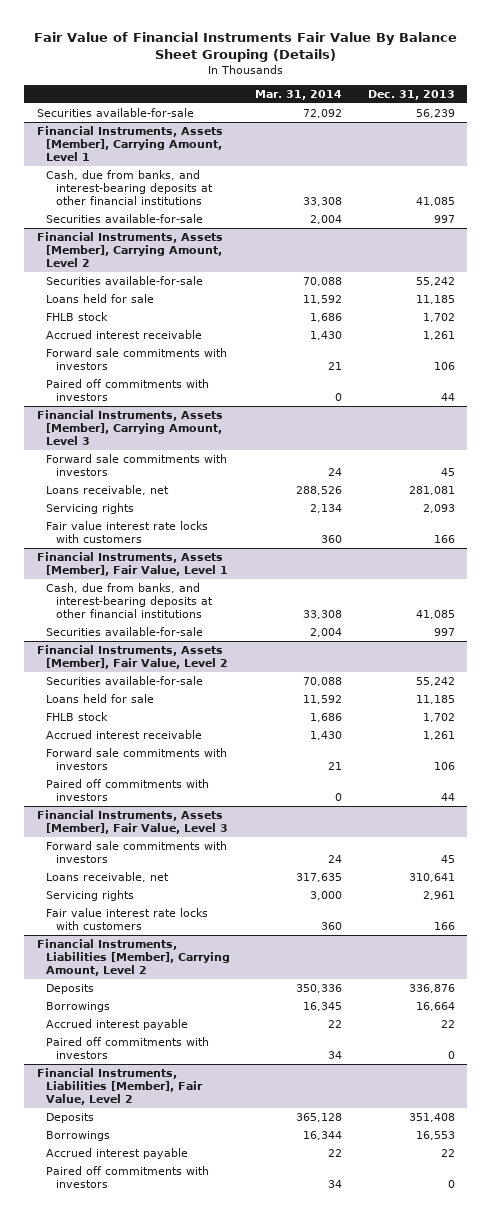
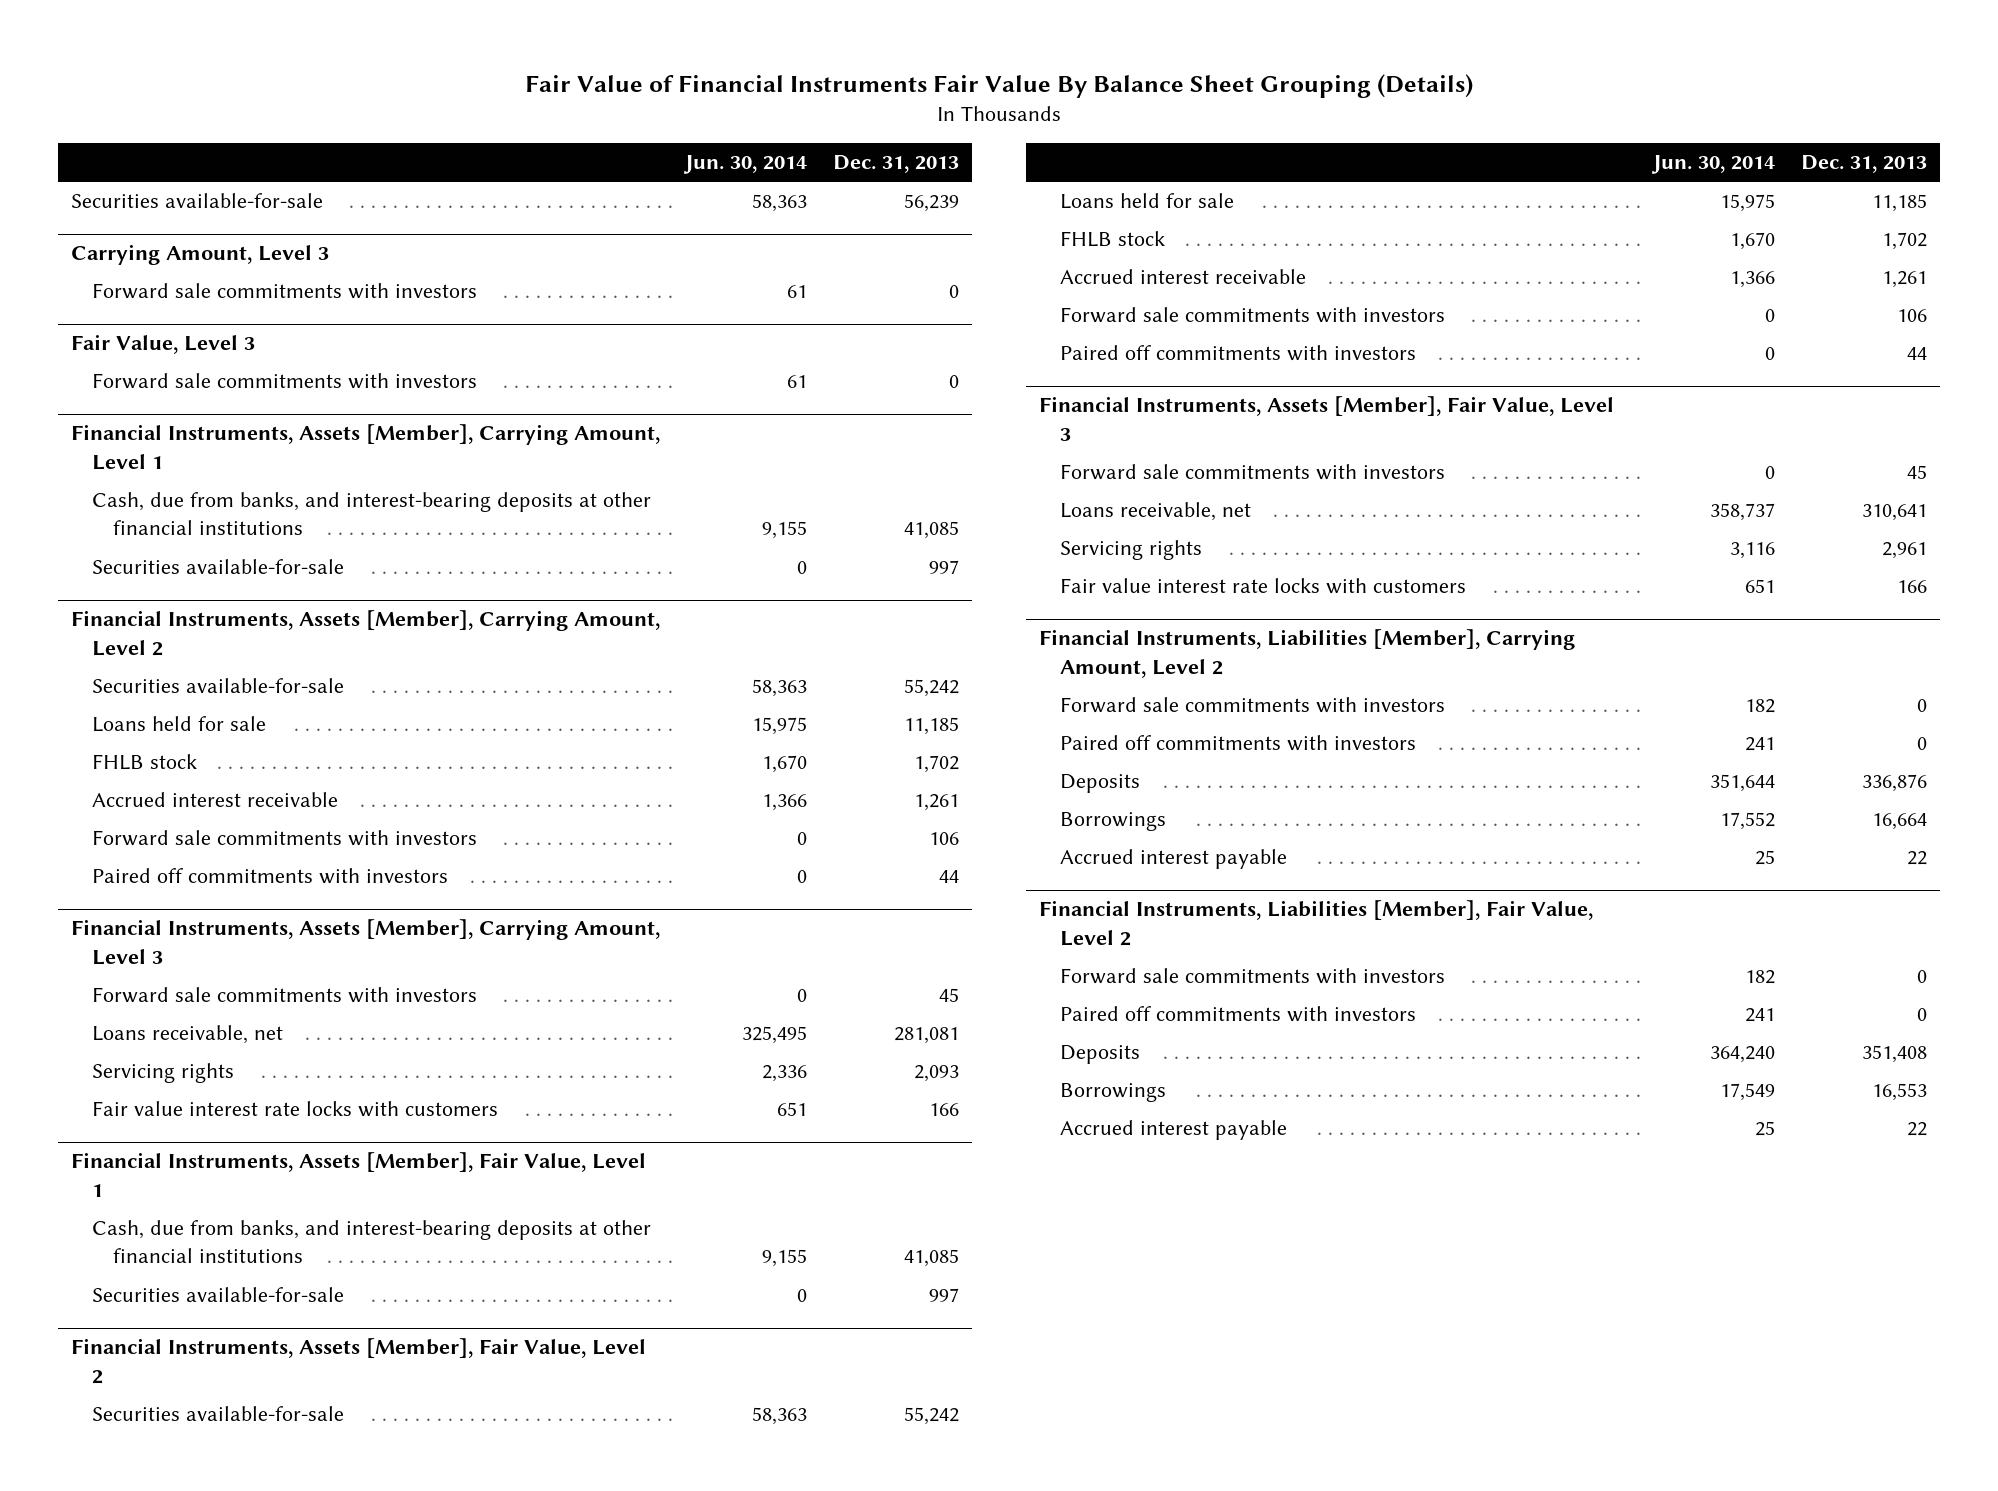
[255,89,343,100] Mar. 31, 2014 -> none
none -> [683,155,808,175] Jun. 30, 2014
none -> [70,244,329,266] Carrying Amount, Level 3
none -> [92,283,478,300] Forward sale commitments with investors
none -> [70,334,255,355] Fair Value, Level 3
none -> [92,373,478,390] Forward sale commitments with investors
none -> [1060,697,1446,714] Forward sale commitments with investors
[46,1037,210,1060] Paired off commitments with investors -> [1060,735,1417,752] Paired off commitments with investors
none -> [1060,968,1446,985] Forward sale commitments with investors
[46,1166,210,1189] Paired off commitments with investors -> [1060,1006,1417,1023] Paired off commitments with investors

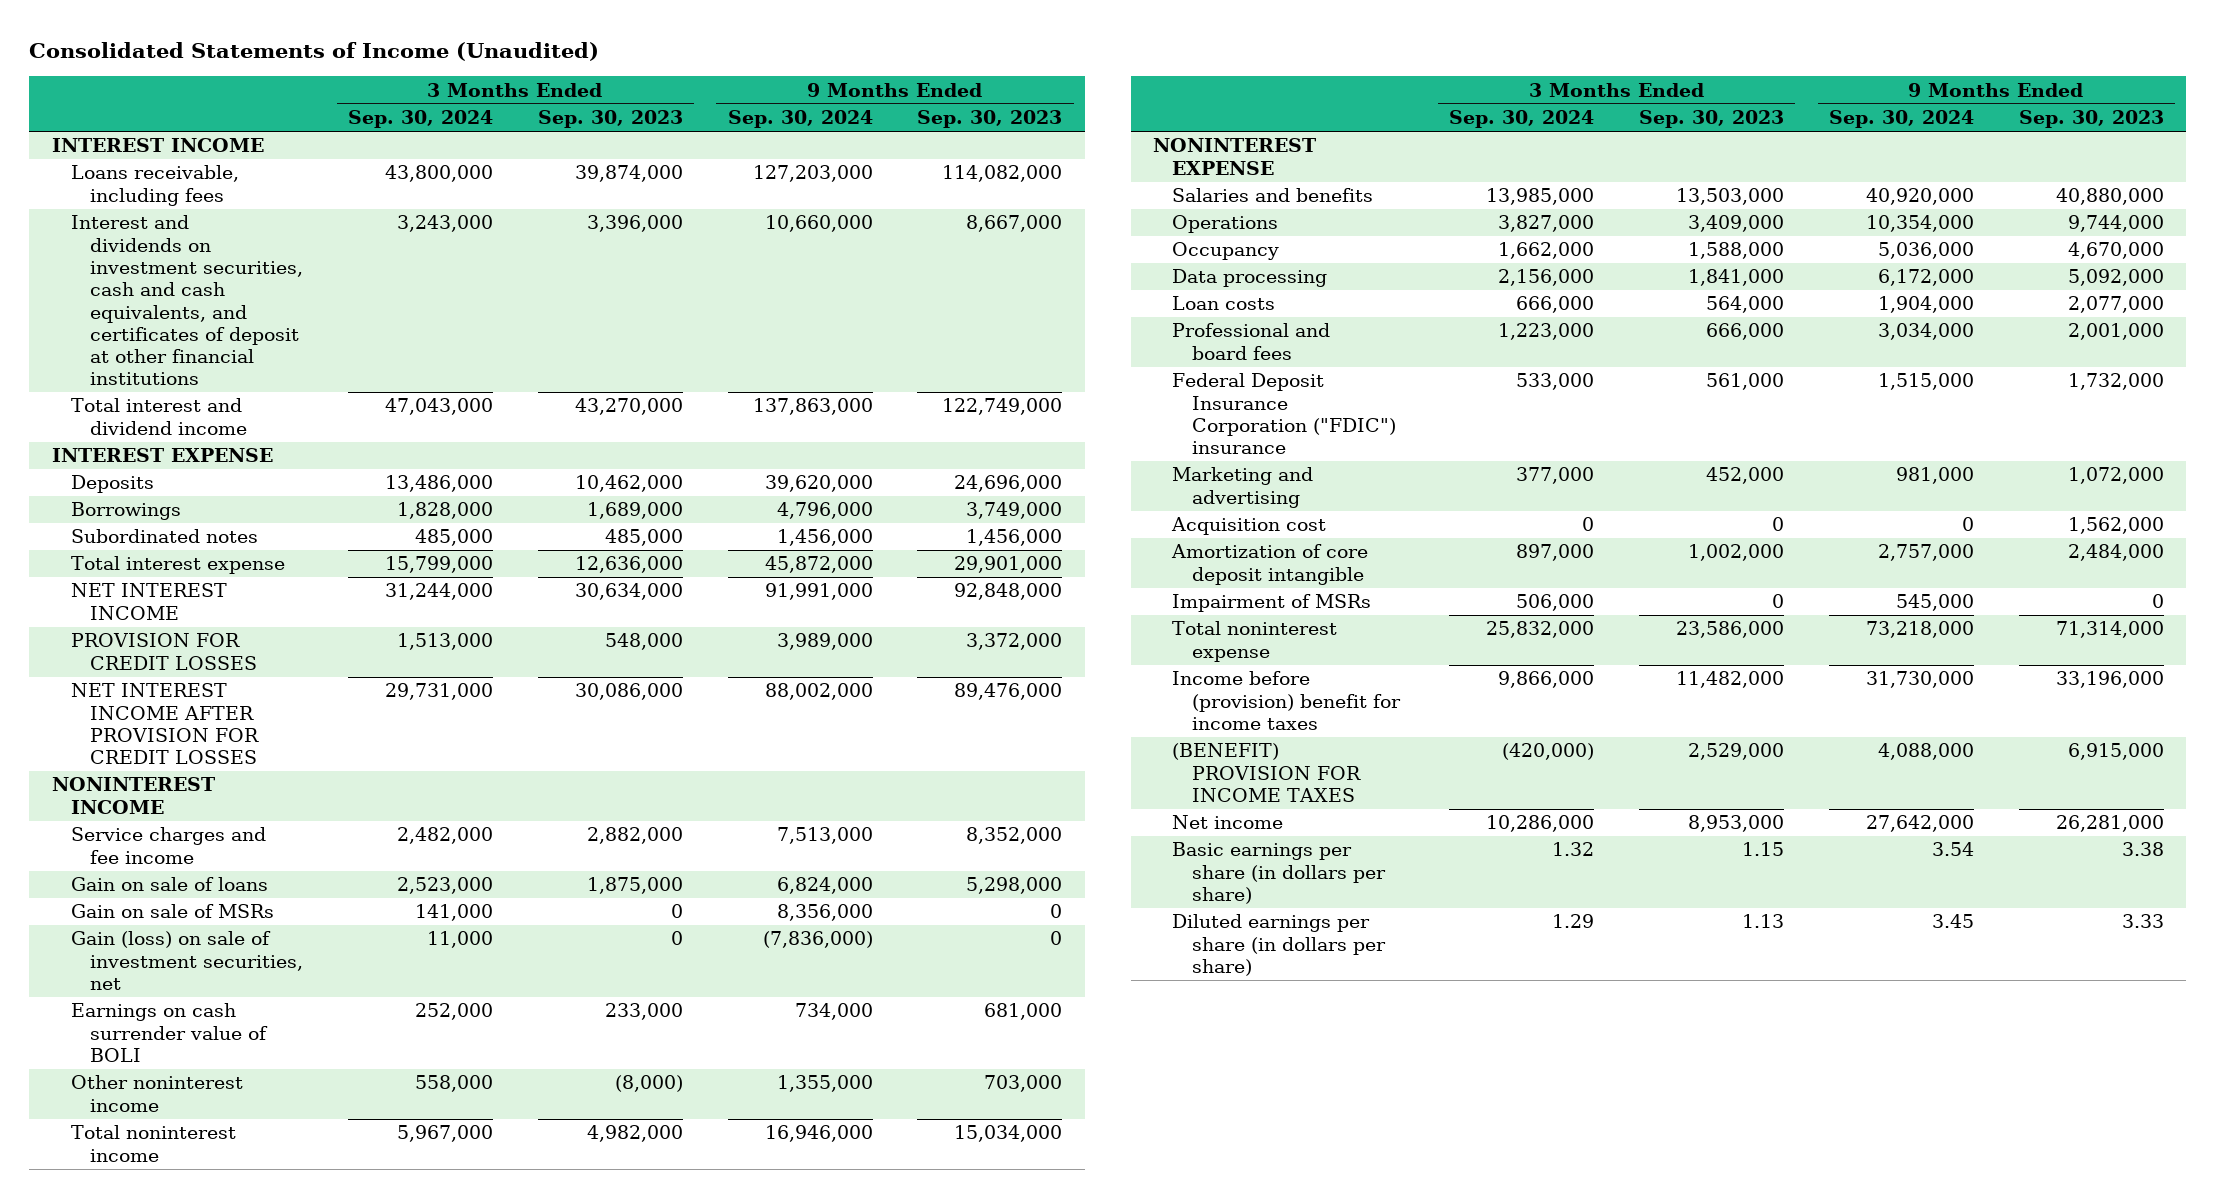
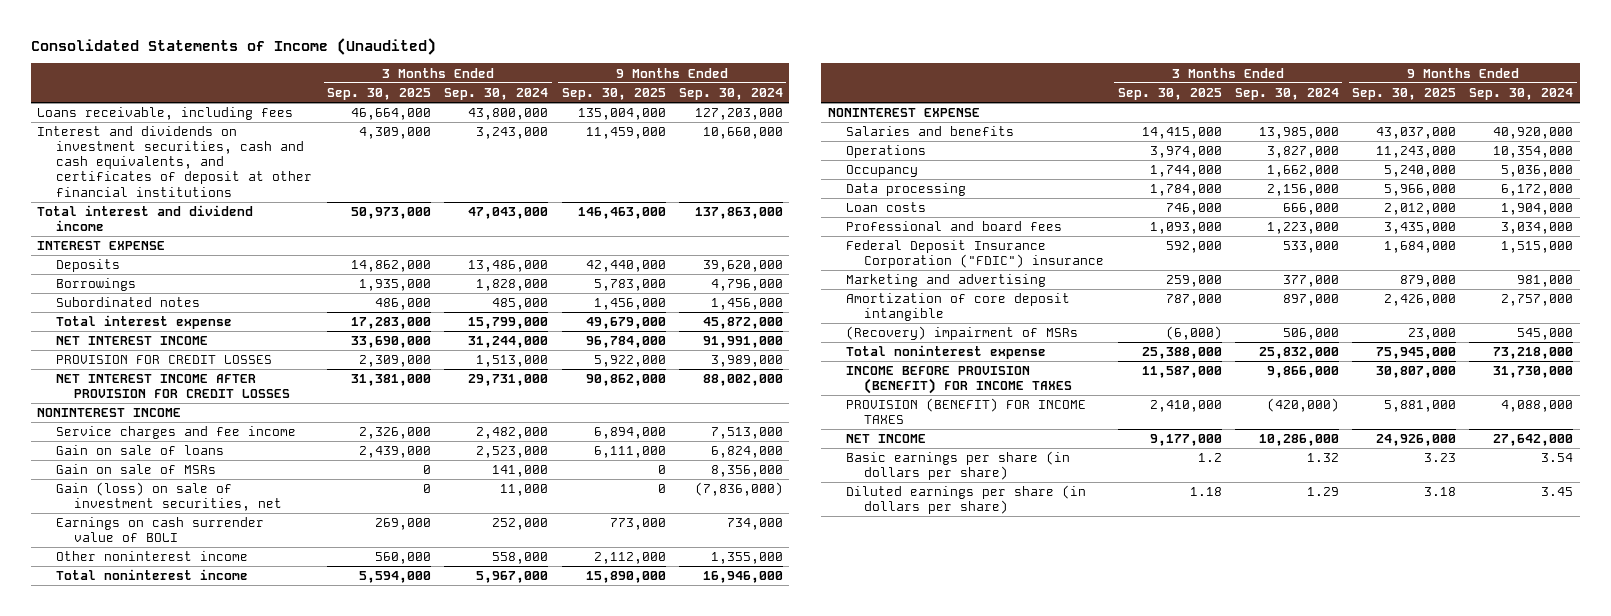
[537,110,683,129] Sep. 30, 2023 -> none
[917,110,1063,129] Sep. 30, 2023 -> none
none -> [327,87,432,100] Sep. 30, 2025
none -> [561,87,666,100] Sep. 30, 2025
[51,138,264,153] INTEREST INCOME -> none
[1171,517,1327,536] Acquisition cost -> none
[1172,594,1372,613] Impairment of MSRs -> [846,326,1079,341] (Recovery) impairment of MSRs
[1172,671,1401,730] Income before (provision) benefit for income taxes -> [846,366,1073,395] INCOME BEFORE PROVISION (BENEFIT) FOR INCOME TAXES
[1172,743,1361,802] (BENEFIT) PROVISION FOR INCOME TAXES -> [846,398,1087,425] PROVISION (BENEFIT) FOR INCOME TAXES
[1172,815,1284,830] Net income -> [846,434,927,444] NET INCOME

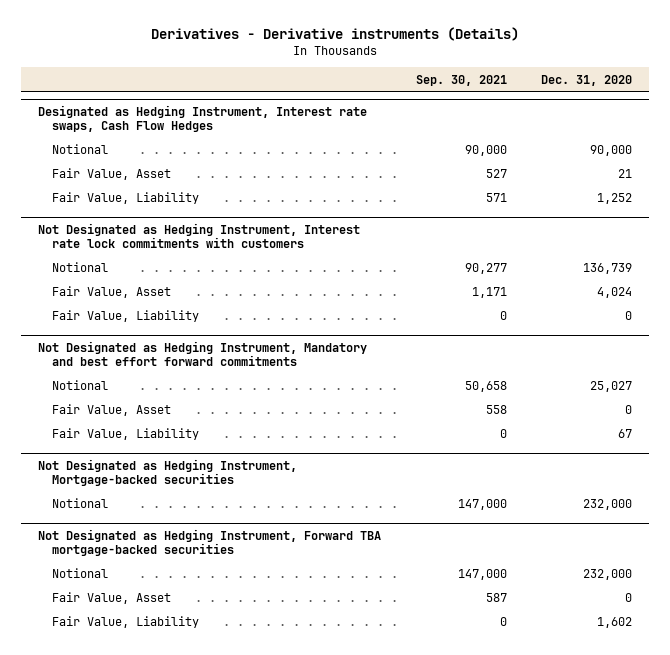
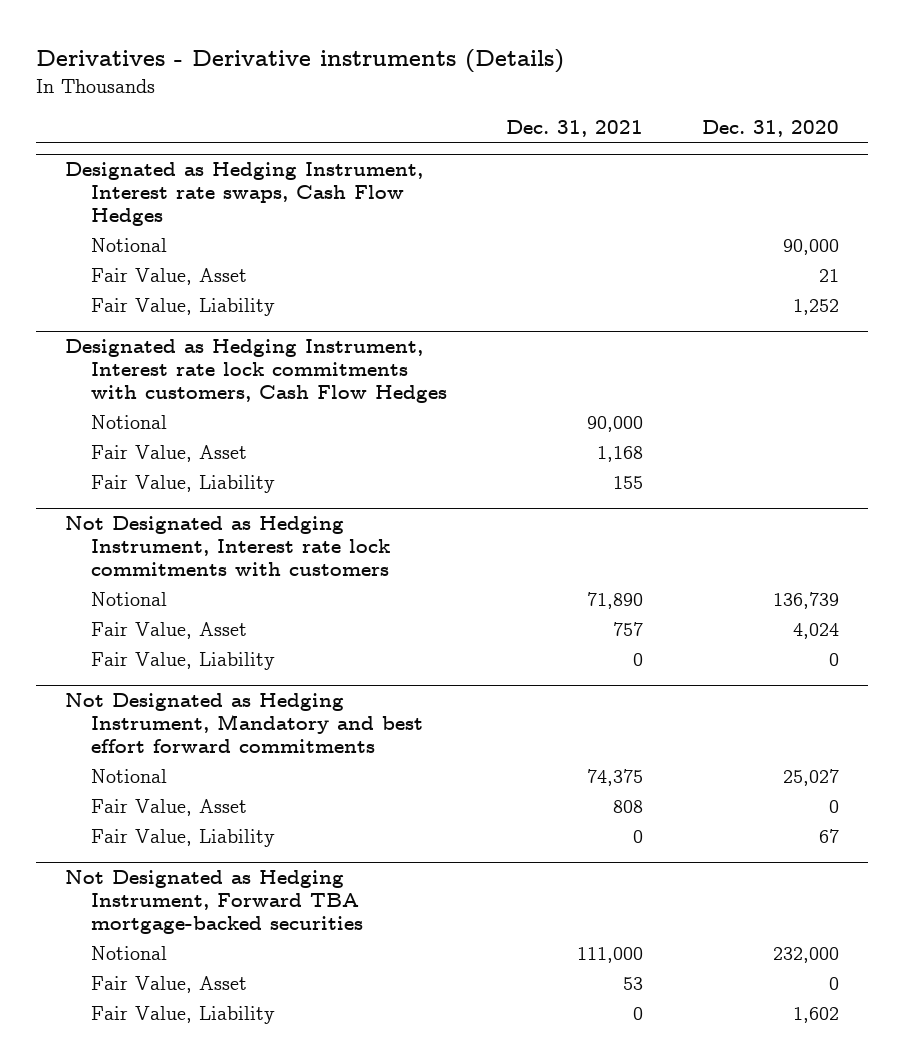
[415,74,507,86] Sep. 30, 2021 -> none
none -> [505,120,643,138] Dec. 31, 2021
none -> [65,339,447,404] Designated as Hedging Instrument, Interest rate lock commitments with customers, Cash Flow Hedges
none -> [90,414,167,429] Notional
none -> [90,444,247,462] Fair Value, Asset
none -> [90,474,275,493] Fair Value, Liability
[38,458,298,487] Not Designated as Hedging Instrument, Mortgage-backed securities -> none
[51,498,108,509] Notional -> none

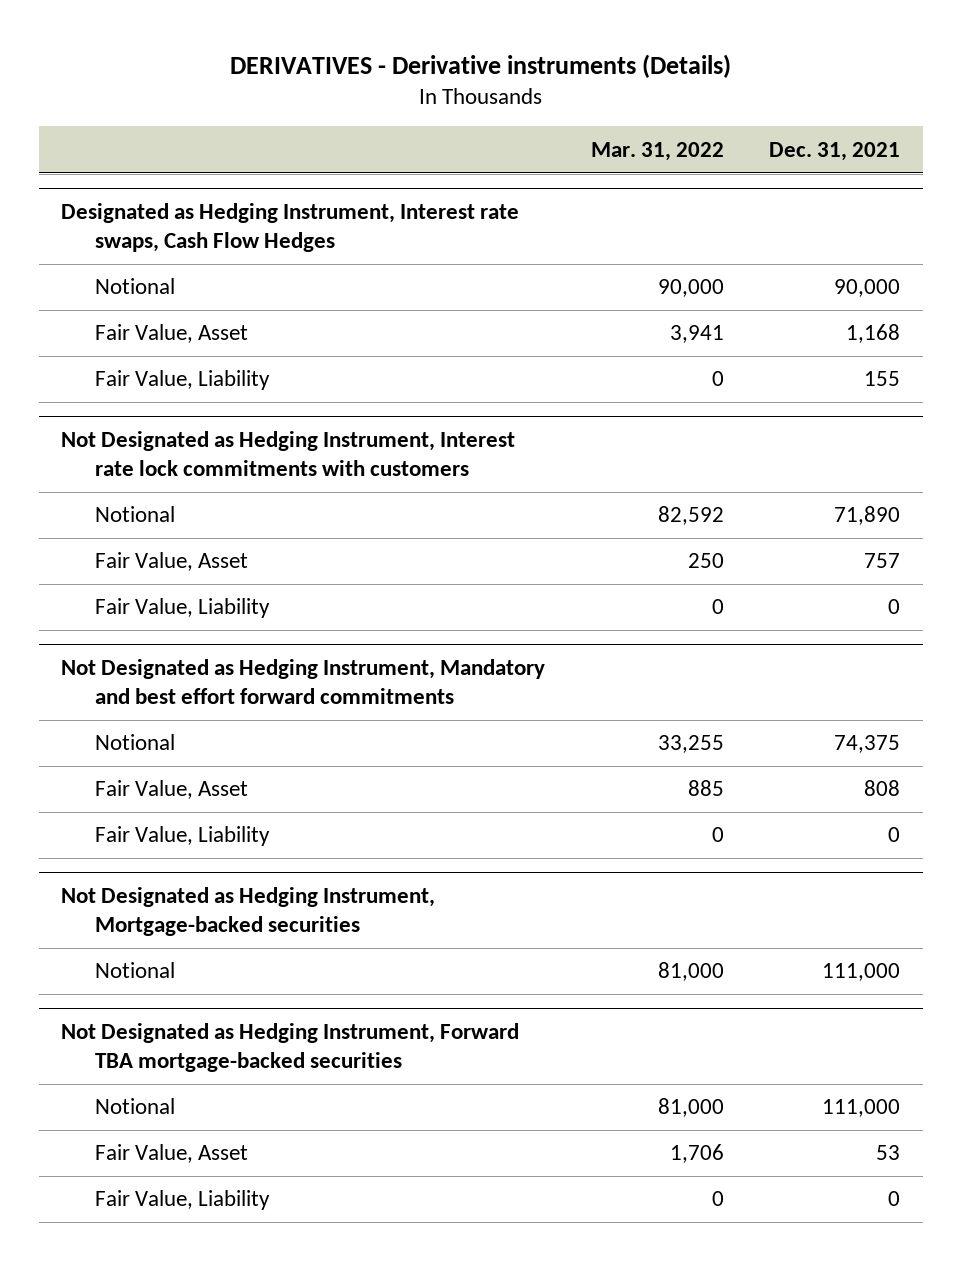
[35,49,564,74] Derivatives - Derivative instruments (Details) -> [229,53,731,78] DERIVATIVES - Derivative instruments (Details)
[701,120,839,138] Dec. 31, 2020 -> none
none -> [590,141,724,161] Mar. 31, 2022
[90,237,167,252] Notional -> none
[90,267,247,285] Fair Value, Asset -> none
[90,297,275,316] Fair Value, Liability -> none
[65,339,447,404] Designated as Hedging Instrument, Interest rate lock commitments with customers, Cash Flow Hedges -> none
none -> [61,886,436,936] Not Designated as Hedging Instrument, Mortgage-backed securities
none -> [95,962,176,979] Notional

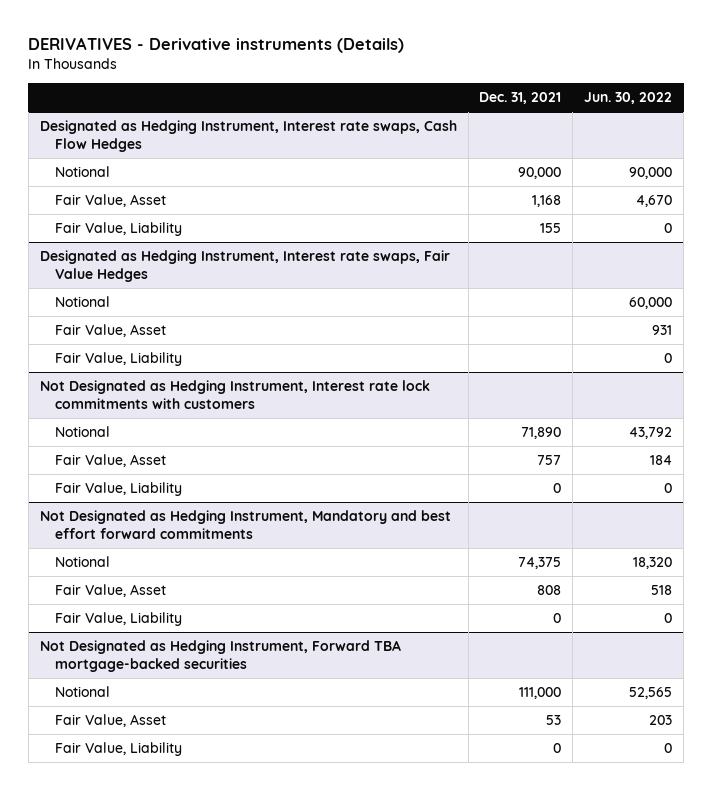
[590,141,724,161] Mar. 31, 2022 -> none
none -> [584,92,673,105] Jun. 30, 2022
none -> [39,249,450,283] Designated as Hedging Instrument, Interest rate swaps, Fair Value Hedges
none -> [55,295,111,307] Notional
none -> [55,323,167,337] Fair Value, Asset
none -> [55,351,183,366] Fair Value, Liability
[61,886,436,936] Not Designated as Hedging Instrument, Mortgage-backed securities -> none
[95,962,176,979] Notional -> none

